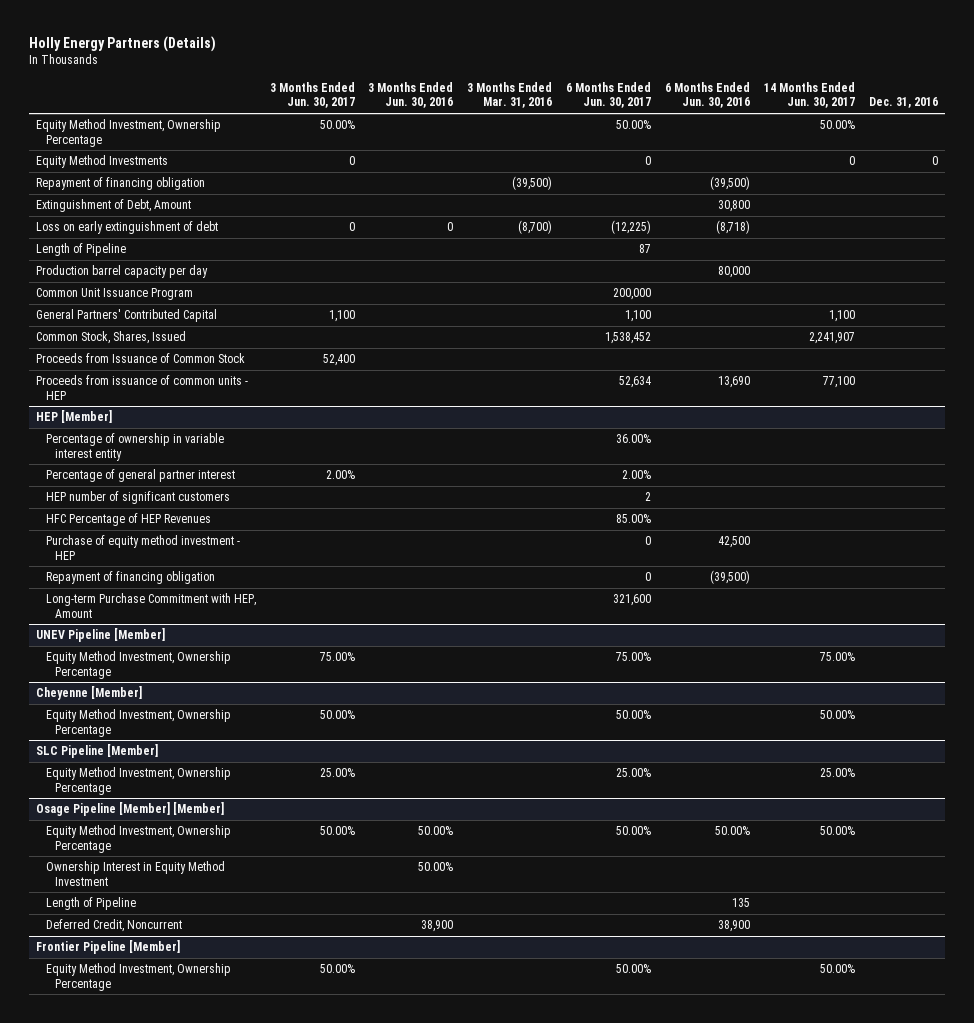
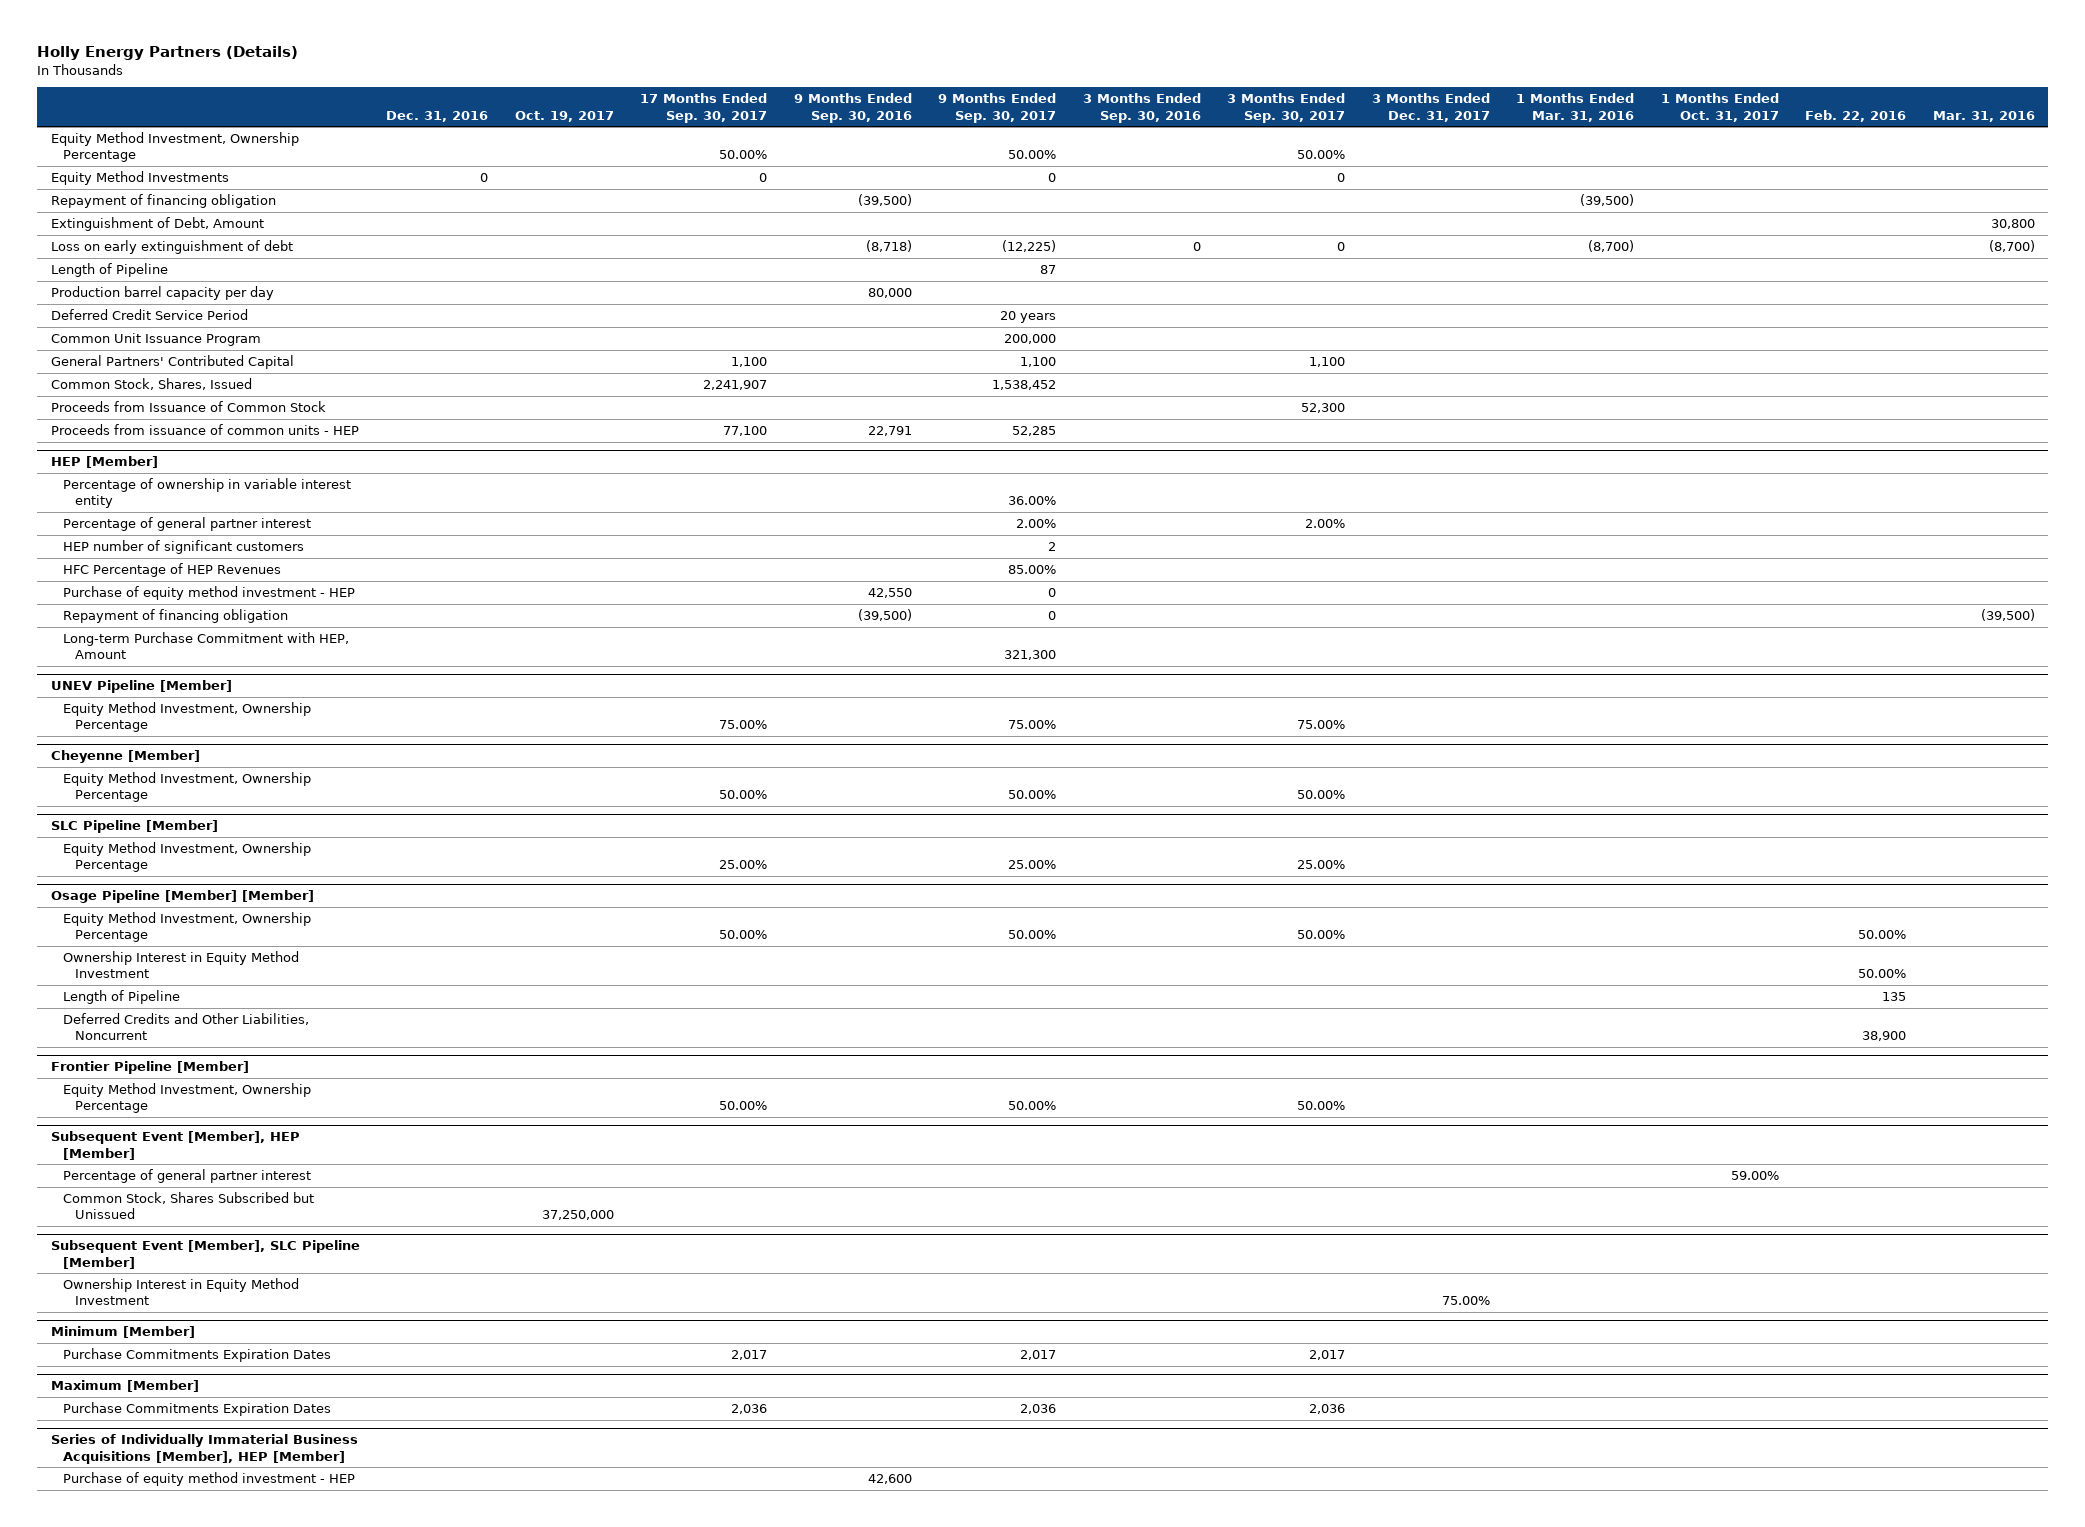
[269,82,355,109] 3 Months Ended Jun. 30, 2017 -> none
[368,82,454,109] 3 Months Ended Jun. 30, 2016 -> none
[467,82,553,109] 3 Months Ended Mar. 31, 2016 -> none
[566,82,652,109] 6 Months Ended Jun. 30, 2017 -> none
[665,82,751,109] 6 Months Ended Jun. 30, 2016 -> none
[764,82,856,109] 14 Months Ended Jun. 30, 2017 -> none
none -> [514,110,614,122] Oct. 19, 2017
none -> [640,93,768,123] 17 Months Ended Sep. 30, 2017
none -> [793,93,912,123] 9 Months Ended Sep. 30, 2016
none -> [938,93,1057,123] 9 Months Ended Sep. 30, 2017
none -> [1082,93,1201,123] 3 Months Ended Sep. 30, 2016
none -> [1227,93,1346,123] 3 Months Ended Sep. 30, 2017
none -> [1371,93,1490,122] 3 Months Ended Dec. 31, 2017
none -> [1516,93,1635,122] 1 Months Ended Mar. 31, 2016
none -> [1660,93,1779,122] 1 Months Ended Oct. 31, 2017
none -> [1805,109,1907,122] Feb. 22, 2016
none -> [1932,110,2035,122] Mar. 31, 2016
none -> [50,308,248,320] Deferred Credit Service Period
[45,919,182,933] Deferred Credit, Noncurrent -> [62,1012,309,1041] Deferred Credits and Other Liabilities, Noncurrent
none -> [50,1131,300,1160] Subsequent Event [Member], HEP [Member]
none -> [62,1168,311,1183] Percentage of general partner interest
none -> [62,1191,314,1220] Common Stock, Shares Subscribed but Unissued
none -> [50,1240,360,1269] Subsequent Event [Member], SLC Pipeline [Member]
none -> [62,1277,299,1306] Ownership Interest in Equity Method Investment
none -> [50,1326,195,1339] Minimum [Member]
none -> [62,1347,331,1362] Purchase Commitments Expiration Dates
none -> [50,1380,199,1393] Maximum [Member]
none -> [62,1401,331,1416] Purchase Commitments Expiration Dates
none -> [50,1434,358,1464] Series of Individually Immaterial Business Acquisitions [Member], HEP [Member]
none -> [62,1471,355,1486] Purchase of equity method investment - HEP

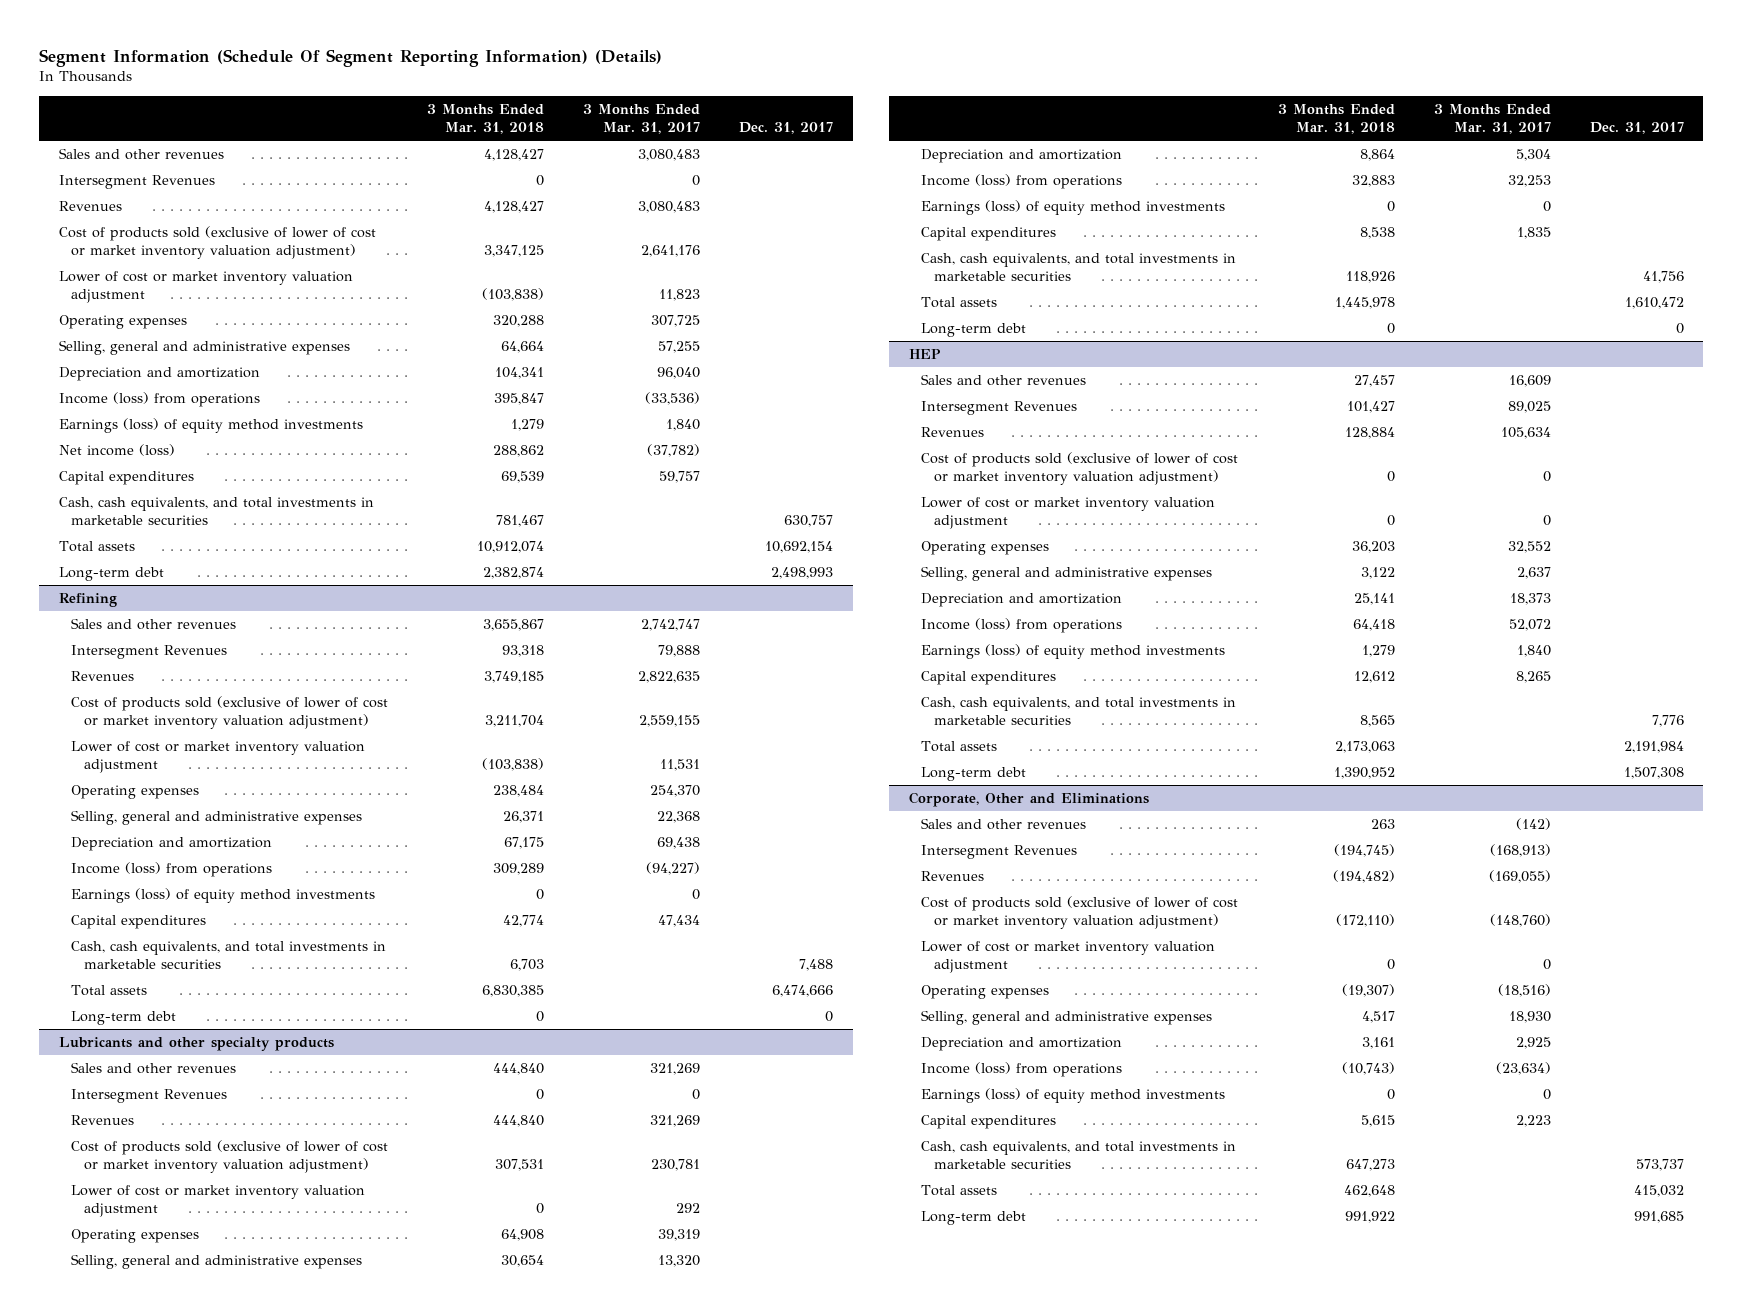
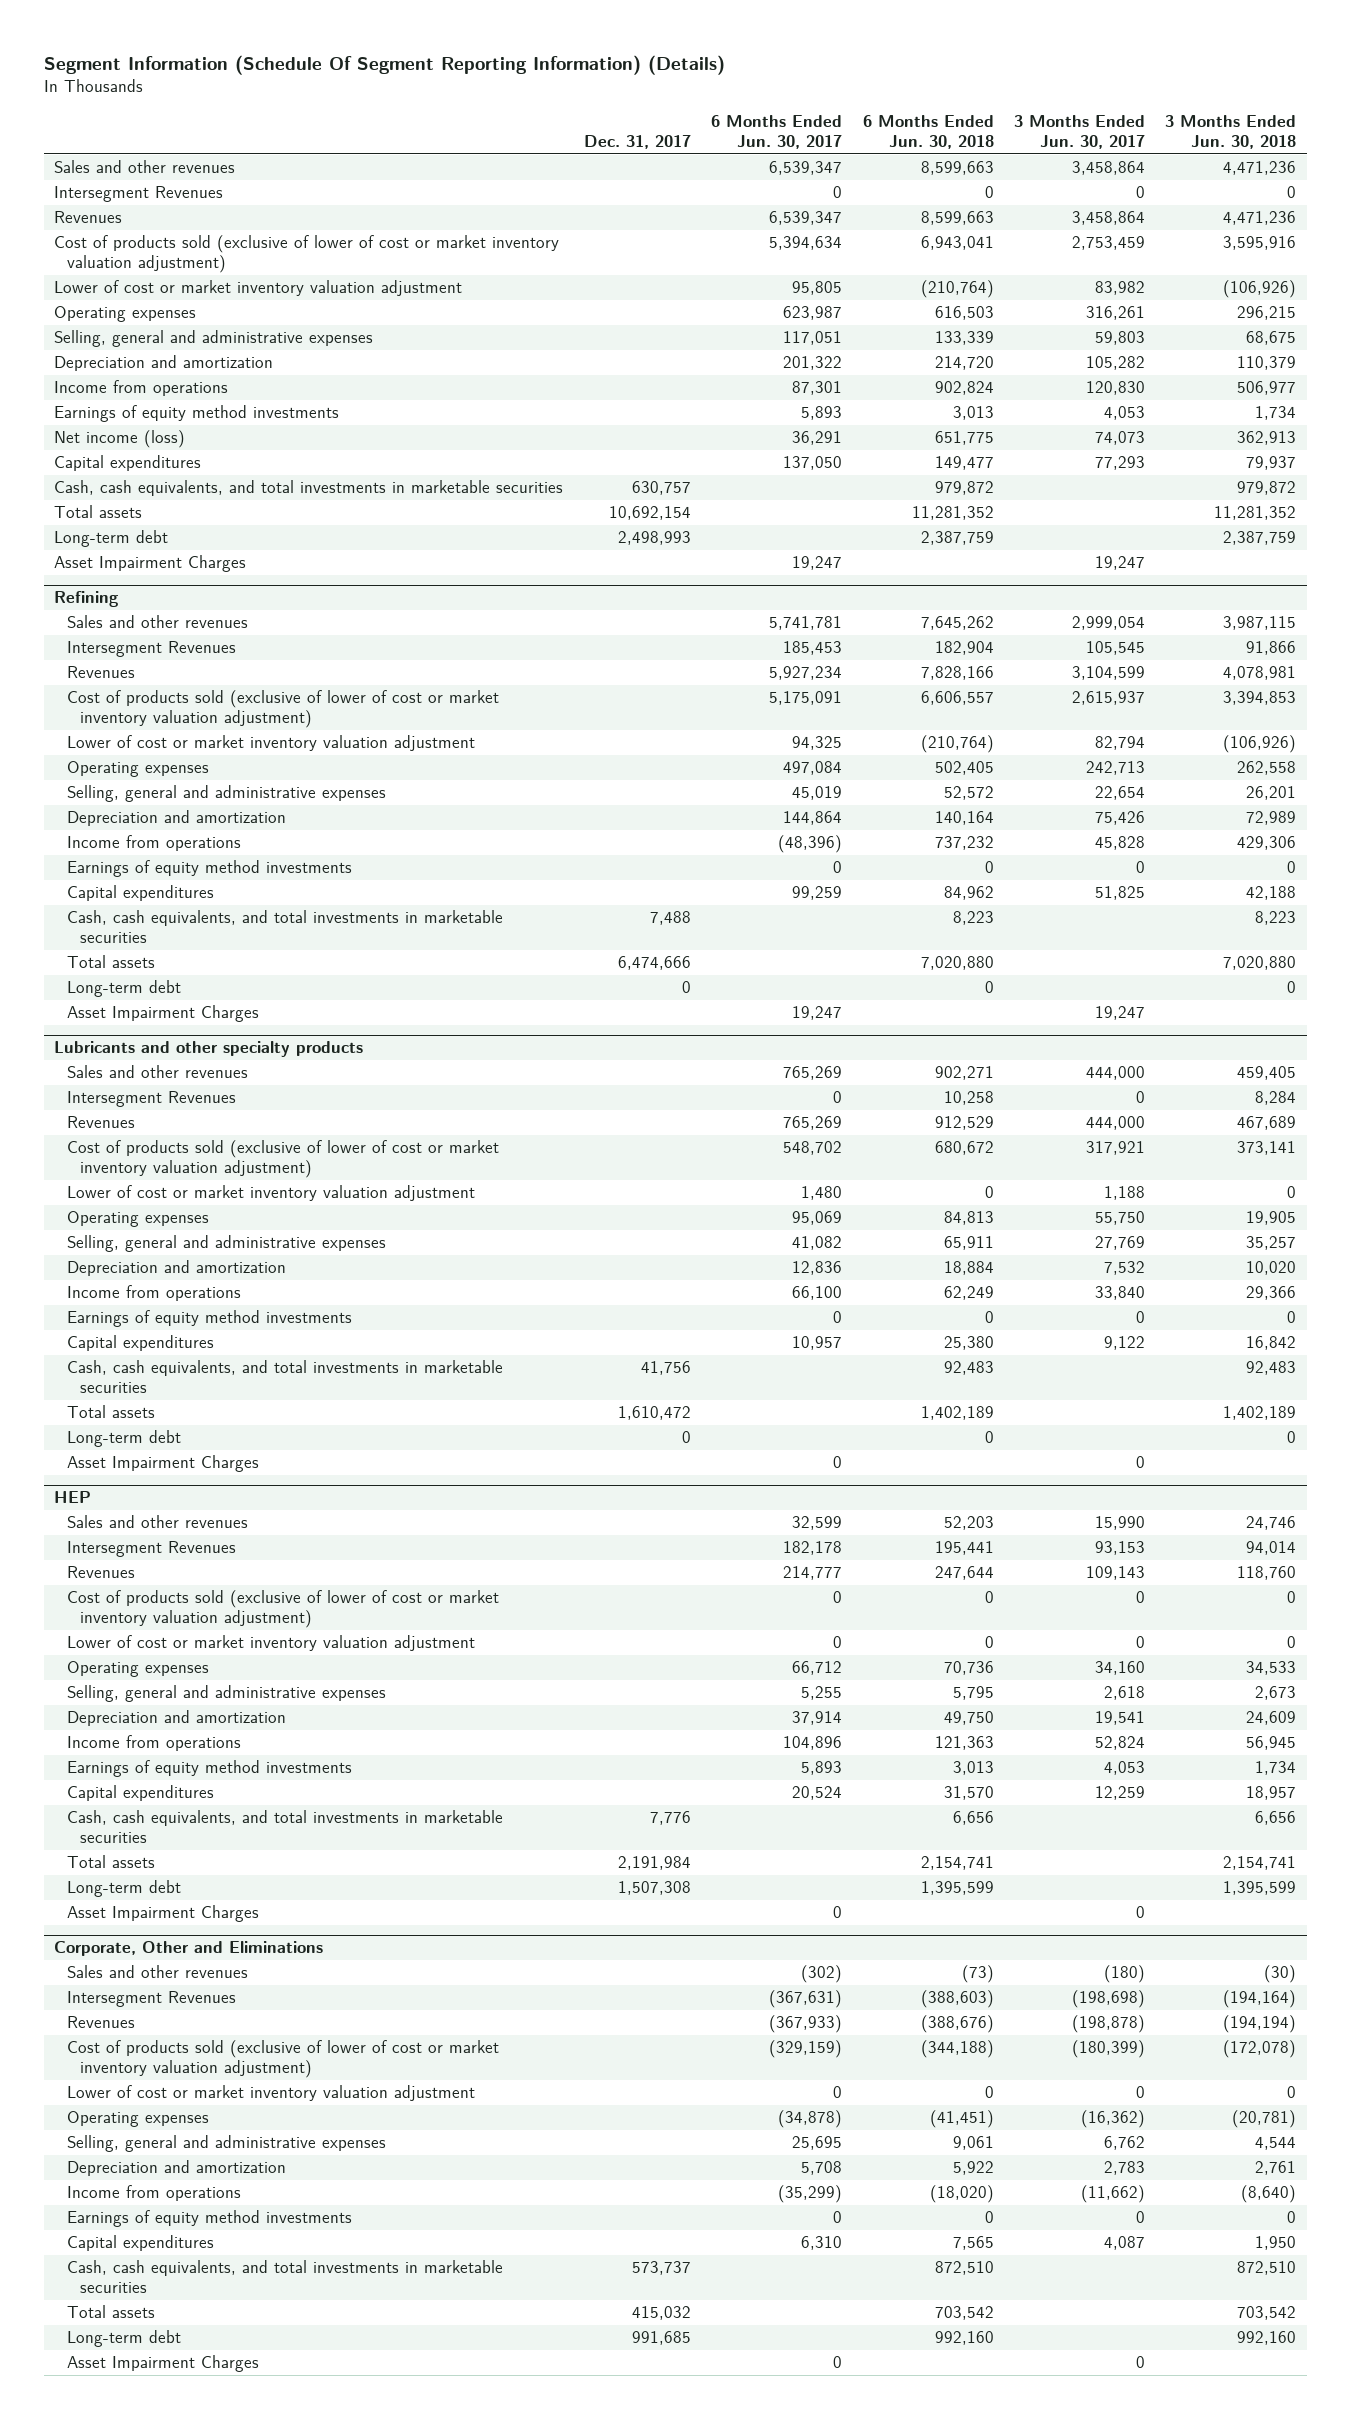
[427,104,545,135] 3 Months Ended Mar. 31, 2018 -> none
[583,104,701,135] 3 Months Ended Mar. 31, 2017 -> none
none -> [711,115,843,150] 6 Months Ended Jun. 30, 2017
none -> [862,115,994,150] 6 Months Ended Jun. 30, 2018
none -> [1014,115,1146,150] 3 Months Ended Jun. 30, 2017
none -> [1165,115,1297,150] 3 Months Ended Jun. 30, 2018
[58,392,260,408] Income (loss) from operations -> [54,380,229,397] Income from operations
[58,418,363,434] Earnings (loss) of equity method investments -> [54,405,340,423] Earnings of equity method investments
none -> [54,555,247,573] Asset Impairment Charges
[71,862,273,878] Income (loss) from operations -> [67,835,242,852] Income from operations
[71,888,376,904] Earnings (loss) of equity method investments -> [67,860,353,878] Earnings of equity method investments
none -> [67,1005,260,1023] Asset Impairment Charges
[921,174,1123,190] Income (loss) from operations -> [67,1285,242,1302] Income from operations
[921,200,1226,216] Earnings (loss) of equity method investments -> [67,1310,353,1328] Earnings of equity method investments
none -> [67,1455,260,1473] Asset Impairment Charges
[921,618,1123,634] Income (loss) from operations -> [67,1735,242,1752] Income from operations
[921,644,1226,660] Earnings (loss) of equity method investments -> [67,1760,353,1778] Earnings of equity method investments
none -> [67,1905,260,1923] Asset Impairment Charges
[921,1062,1123,1078] Income (loss) from operations -> [67,2185,242,2202] Income from operations
[921,1088,1226,1104] Earnings (loss) of equity method investments -> [67,2210,353,2228] Earnings of equity method investments
none -> [67,2355,260,2373] Asset Impairment Charges

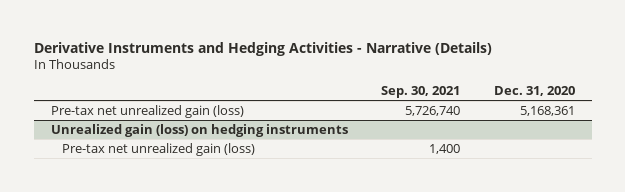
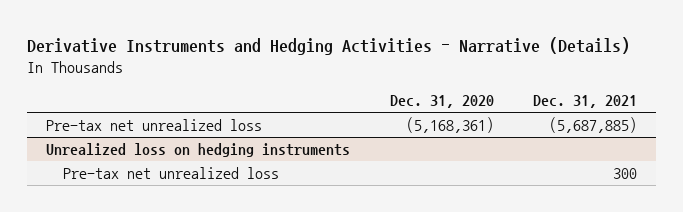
[381,86,461,99] Sep. 30, 2021 -> none
none -> [532,95,637,109] Dec. 31, 2021
[50,104,244,118] Pre-tax net unrealized gain (loss) -> [46,119,263,132] Pre-tax net unrealized loss
[519,105,575,116] 5,168,361 -> [405,117,494,134] (5,168,361)
[50,123,348,137] Unrealized gain (loss) on hedging instruments -> [46,143,351,158] Unrealized loss on hedging instruments
[61,142,255,156] Pre-tax net unrealized gain (loss) -> [63,167,280,180] Pre-tax net unrealized loss

